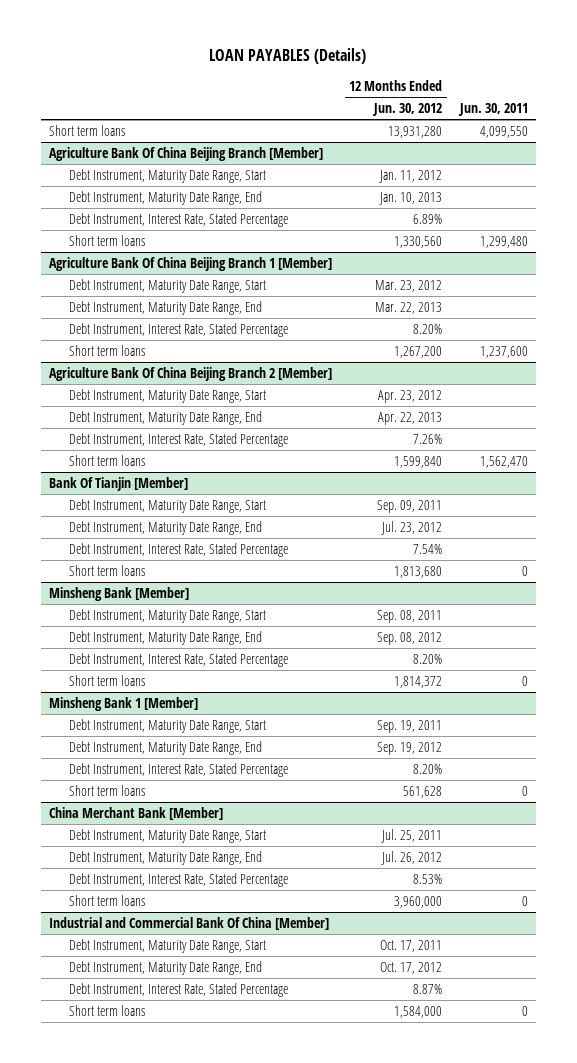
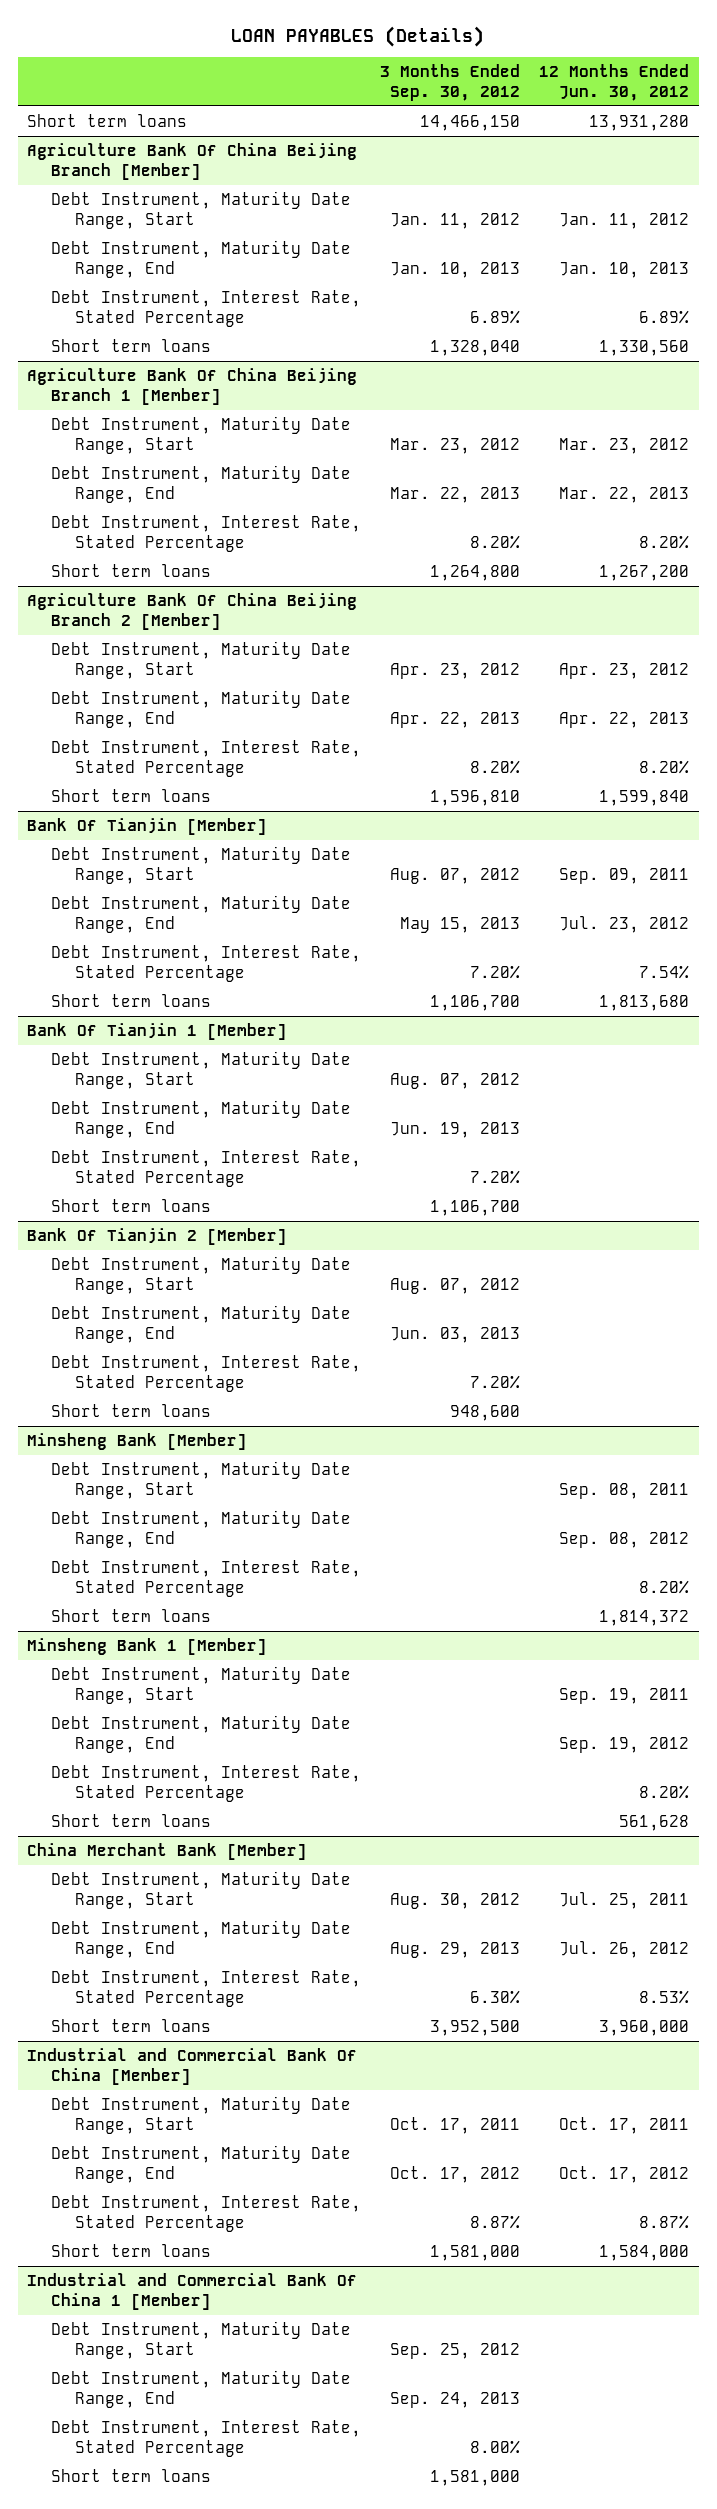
[457,103,528,117] Jun. 30, 2011 -> none
none -> [380,64,521,101] 3 Months Ended Sep. 30, 2012
[413,433,443,444] 7.26% -> [639,759,690,774] 8.20%
none -> [27,1022,288,1040] Bank Of Tianjin 1 [Member]
none -> [51,1050,352,1089] Debt Instrument, Maturity Date Range, Start
none -> [51,1099,352,1138] Debt Instrument, Maturity Date Range, End
none -> [51,1149,362,1187] Debt Instrument, Interest Rate, Stated Percentage
none -> [51,1198,212,1212] Short term loans
none -> [27,1227,288,1245] Bank Of Tianjin 2 [Member]
none -> [51,1255,352,1294] Debt Instrument, Maturity Date Range, Start
none -> [51,1304,352,1343] Debt Instrument, Maturity Date Range, End
none -> [51,1354,362,1392] Debt Instrument, Interest Rate, Stated Percentage
none -> [51,1403,212,1417] Short term loans
none -> [27,2272,358,2310] Industrial and Commercial Bank Of China 1 [Member]
none -> [51,2320,352,2359] Debt Instrument, Maturity Date Range, Start
none -> [51,2369,352,2408] Debt Instrument, Maturity Date Range, End
none -> [51,2419,362,2457] Debt Instrument, Interest Rate, Stated Percentage
none -> [51,2468,212,2482] Short term loans

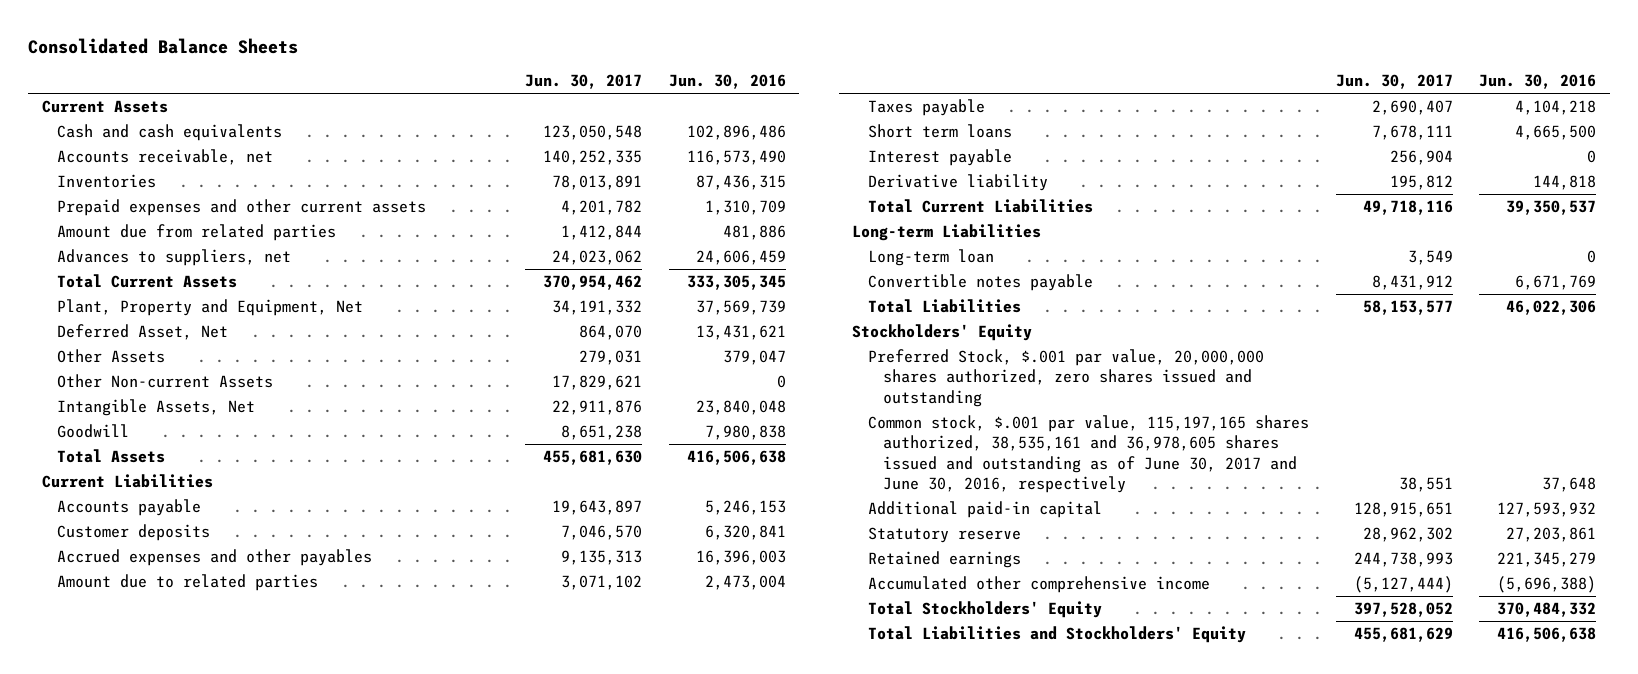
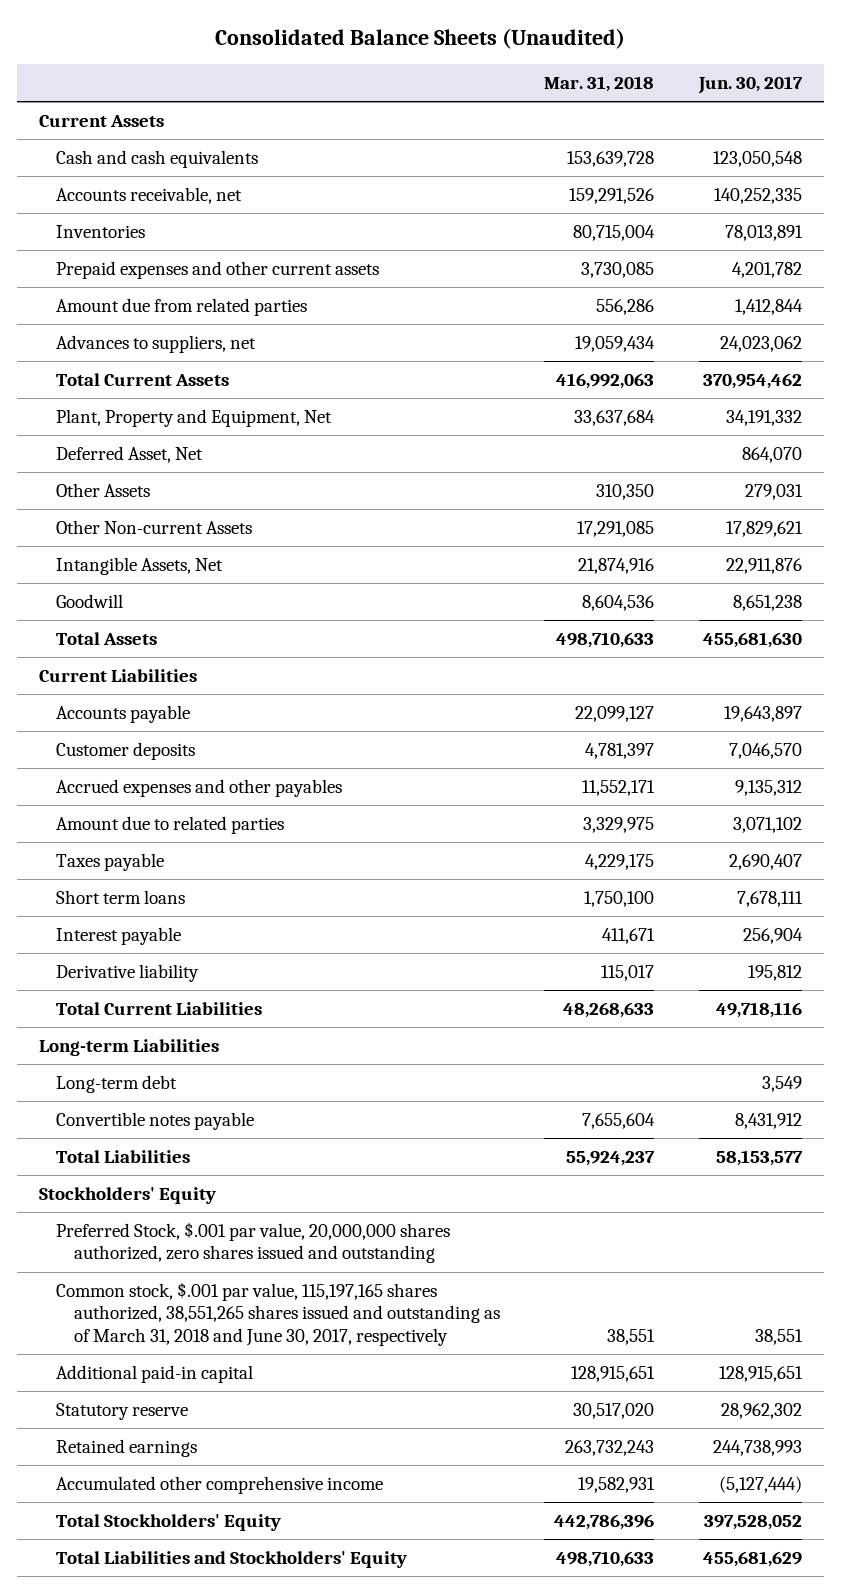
[28,37,299,54] Consolidated Balance Sheets -> [215,28,626,50] Consolidated Balance Sheets (Unaudited)
[668,74,786,90] Jun. 30, 2016 -> none
none -> [544,75,655,92] Mar. 31, 2018
[561,550,643,566] 9,135,313 -> [734,779,802,796] 9,135,312
[867,249,994,267] Long-term loan -> [56,1074,178,1093] Long-term debt
[867,415,1309,494] Common stock, $.001 par value, 115,197,165 shares authorized, 38,535,161 and 36,978,605 shares issued and outstanding as of June 30, 2017 and June 30, 2016, respectively -> [56,1281,500,1346] Common stock, $.001 par value, 115,197,165 shares authorized, 38,551,265 shares issued and outstanding as of March 31, 2018 and June 30, 2017, respectively

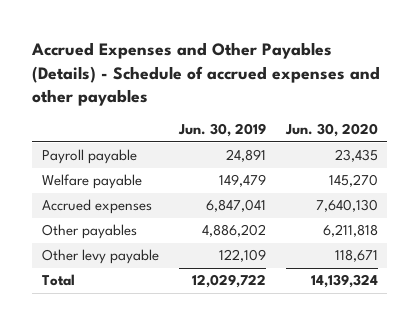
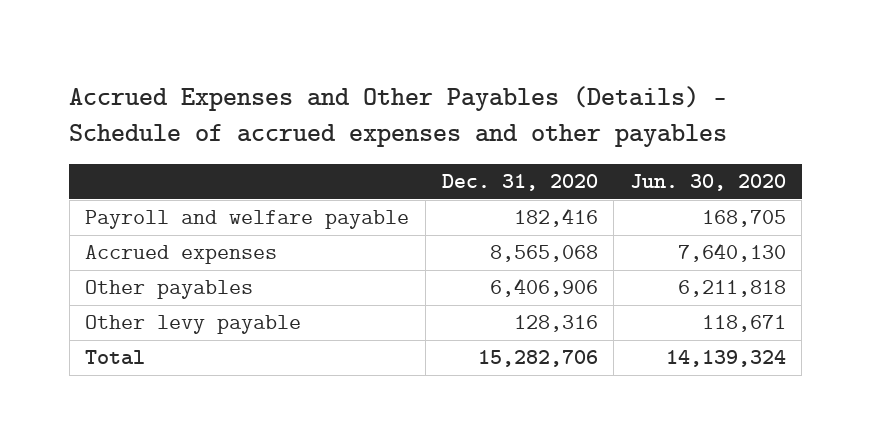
[177,123,266,138] Jun. 30, 2019 -> none
none -> [441,174,598,192] Dec. 31, 2020
[41,174,142,190] Welfare payable -> none
[41,149,137,165] Payroll payable -> [85,210,410,230] Payroll and welfare payable
[334,149,378,163] 23,435 -> [701,210,786,228] 168,705

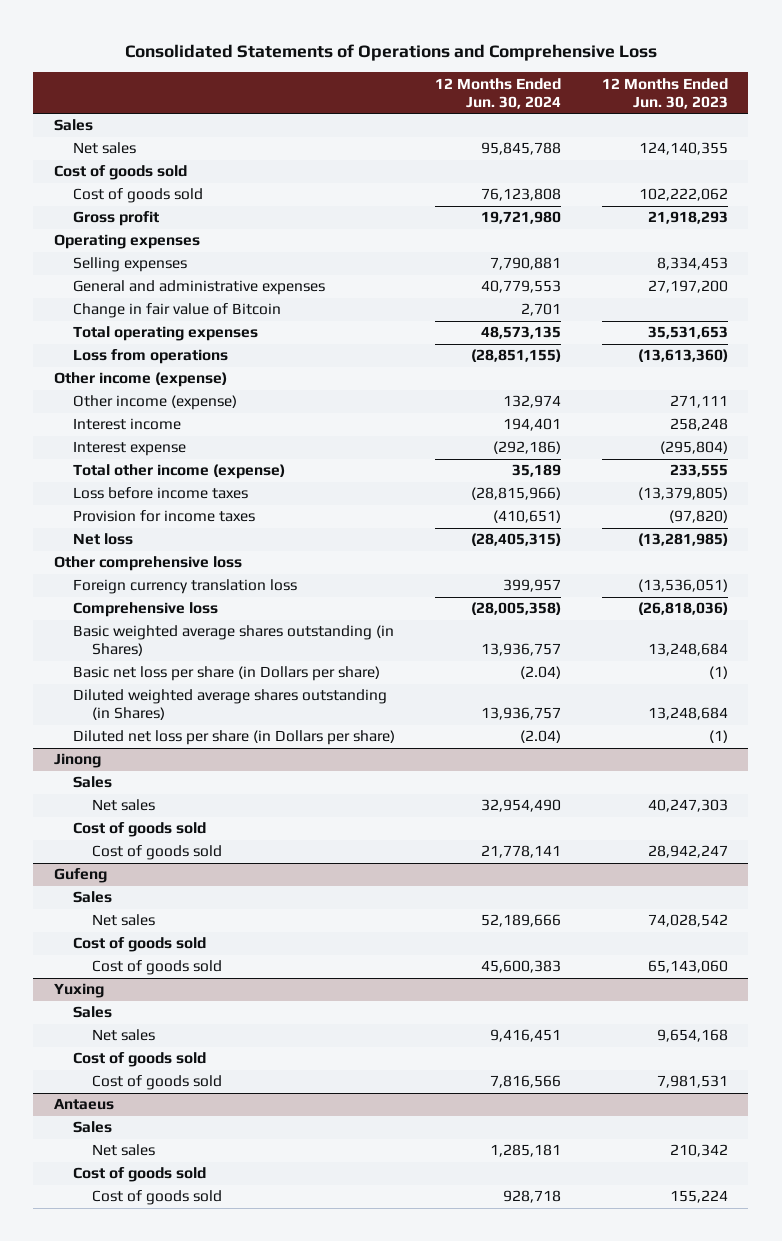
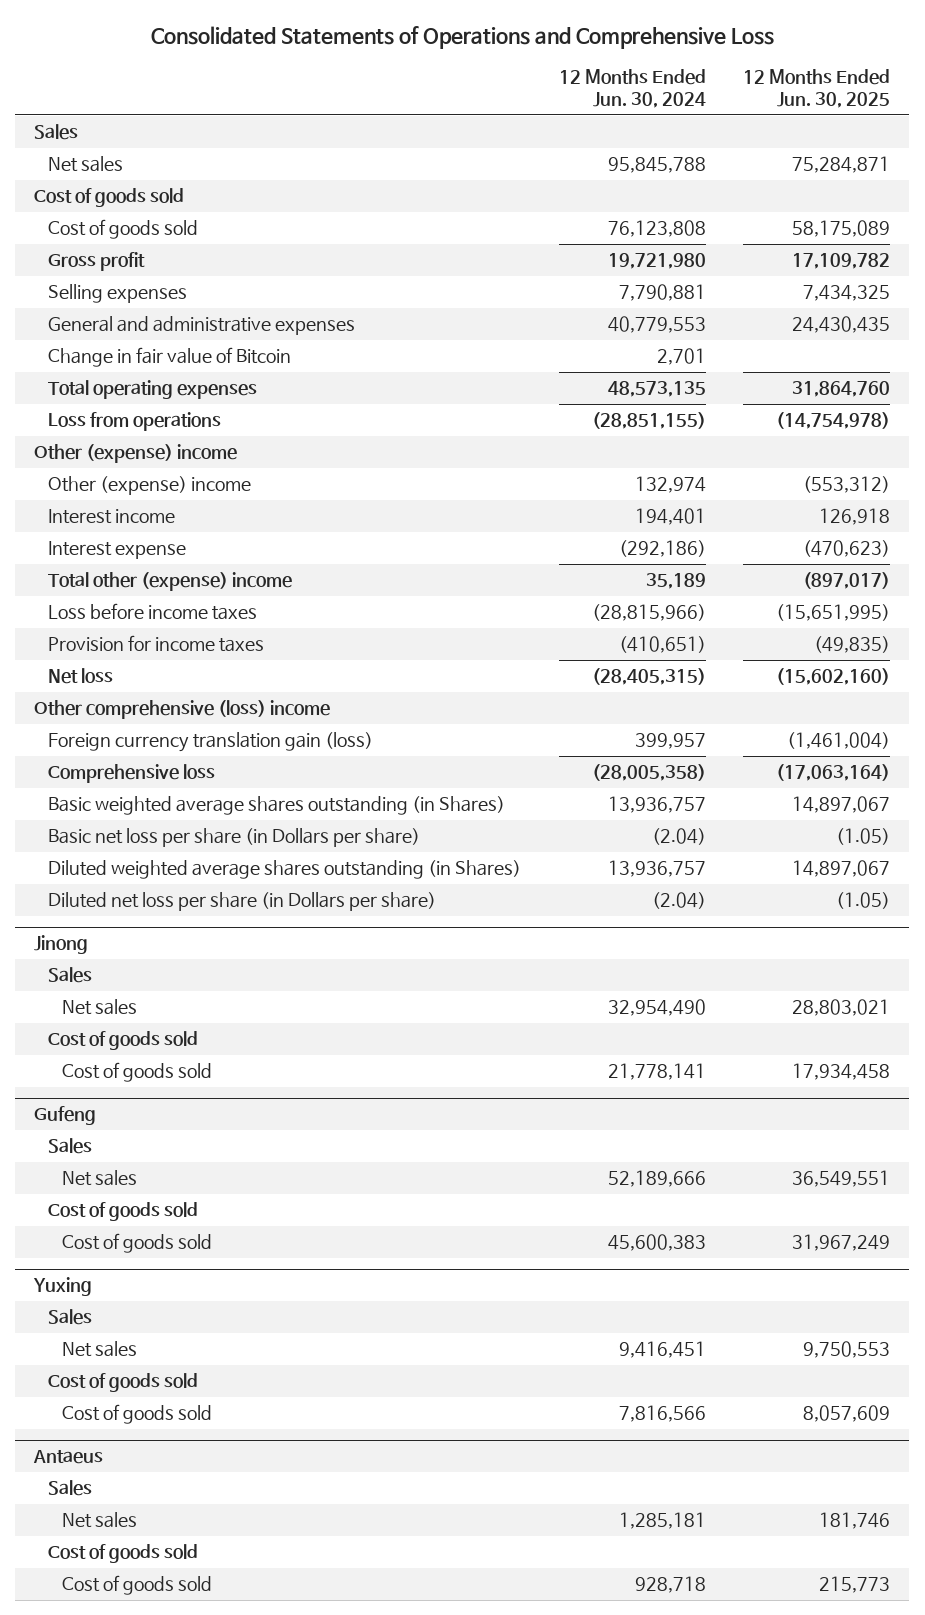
[602,77,729,109] 12 Months Ended Jun. 30, 2023 -> none
none -> [743,68,891,109] 12 Months Ended Jun. 30, 2025
[53,234,200,250] Operating expenses -> none
[53,372,227,388] Other income (expense) -> [34,444,238,464] Other (expense) income
[72,395,237,411] Other income (expense) -> [47,476,251,496] Other (expense) income
[72,464,285,480] Total other income (expense) -> [47,572,292,592] Total other (expense) income
[53,556,242,572] Other comprehensive loss -> [34,700,331,720] Other comprehensive (loss) income
[72,579,297,595] Foreign currency translation loss -> [47,732,373,753] Foreign currency translation gain (loss)

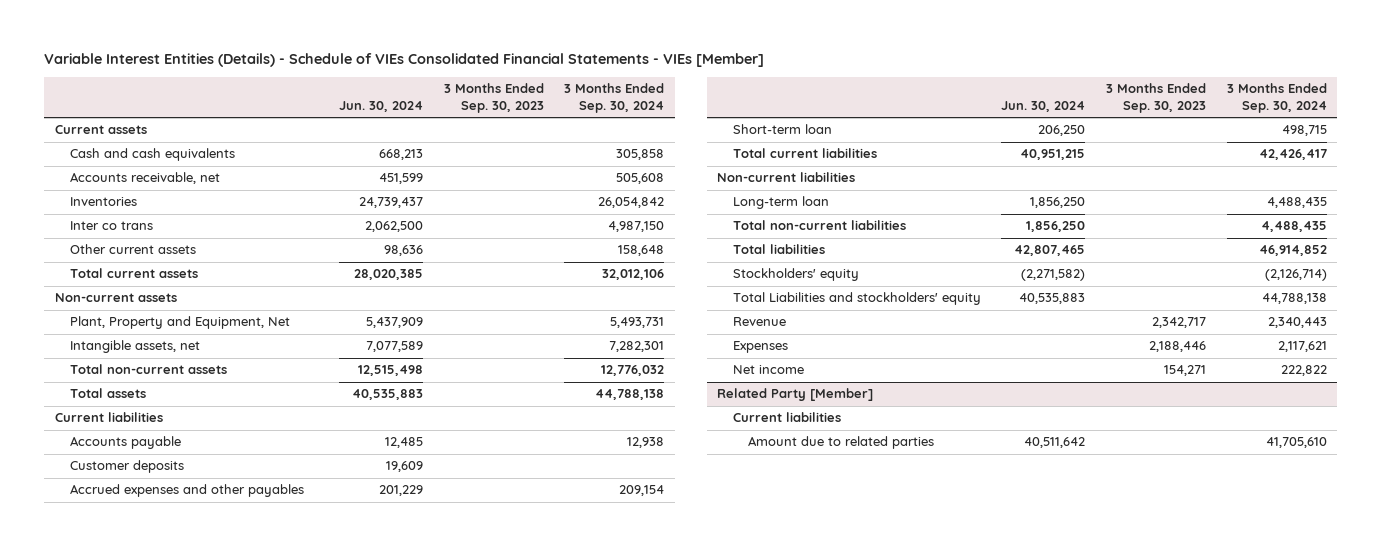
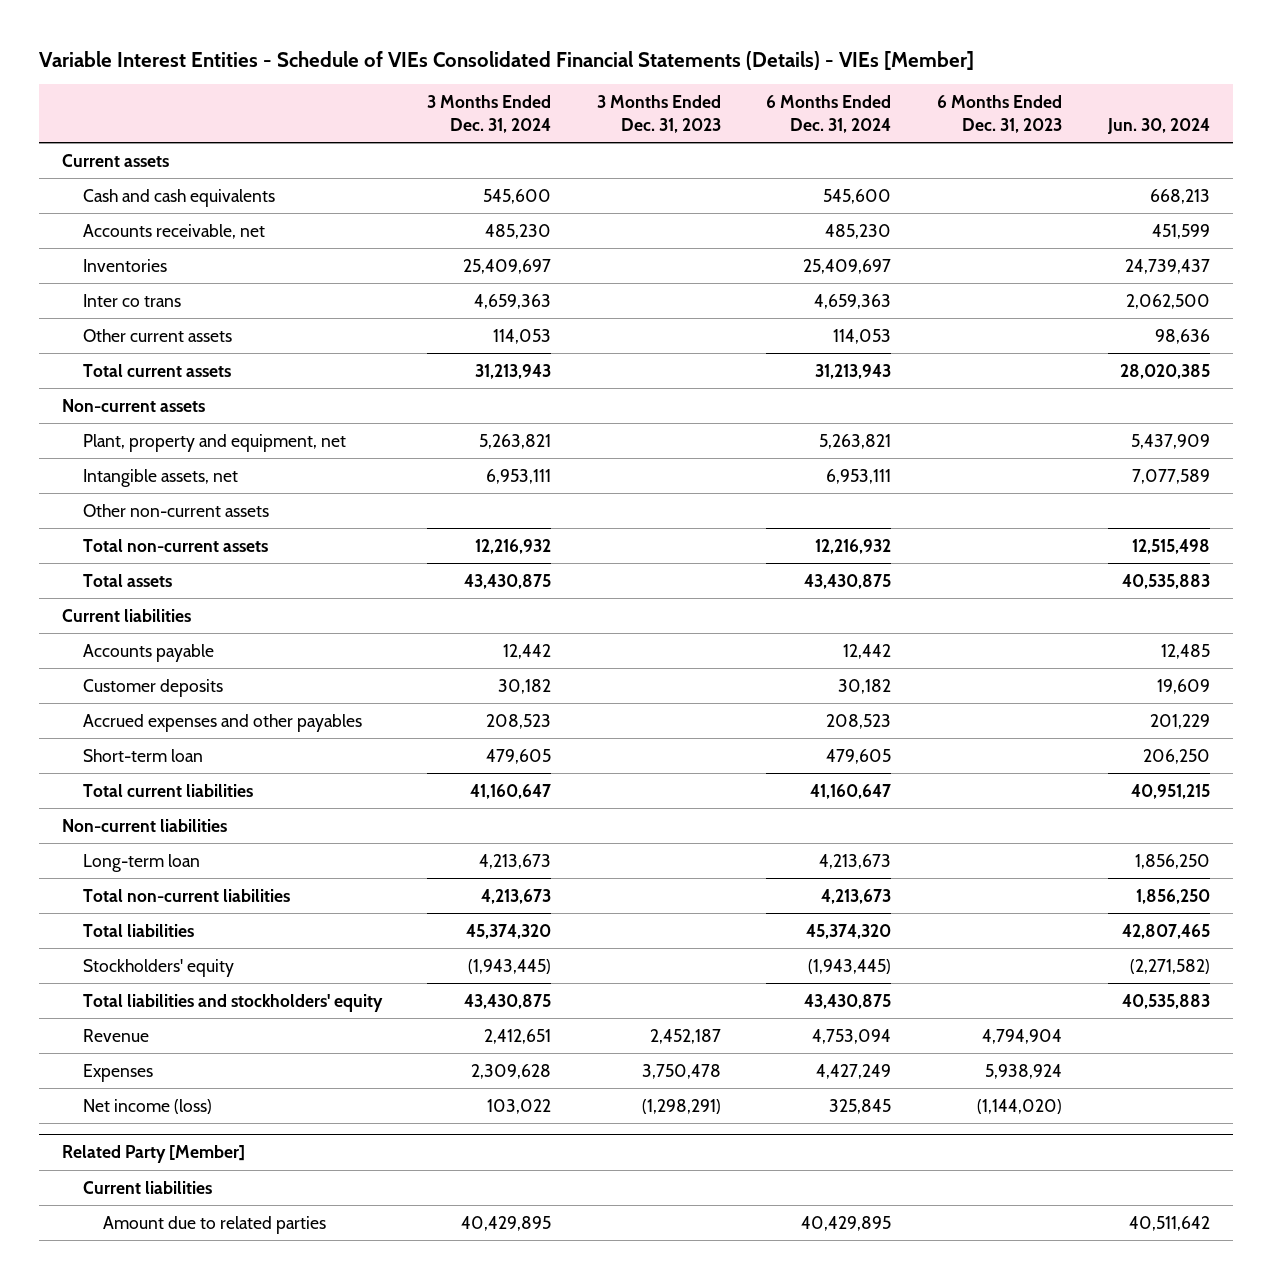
[44,53,765,68] Variable Interest Entities (Details) - Schedule of VIEs Consolidated Financial Statements - VIEs [Member] -> [39,50,975,70] Variable Interest Entities - Schedule of VIEs Consolidated Financial Statements (Details) - VIEs [Member]
[443,83,544,113] 3 Months Ended Sep. 30, 2023 -> none
[564,83,665,113] 3 Months Ended Sep. 30, 2024 -> none
none -> [427,95,552,134] 3 Months Ended Dec. 31, 2024
none -> [596,95,721,134] 3 Months Ended Dec. 31, 2023
none -> [766,95,892,134] 6 Months Ended Dec. 31, 2024
none -> [937,95,1063,134] 6 Months Ended Dec. 31, 2023
[70,316,291,330] Plant, Property and Equipment, Net -> [82,433,346,452] Plant, property and equipment, net
none -> [82,503,269,517] Other non-current assets
[732,292,981,306] Total Liabilities and stockholders' equity -> [82,993,383,1012] Total liabilities and stockholders' equity
[732,365,804,375] Net income -> [82,1098,212,1114] Net income (loss)

